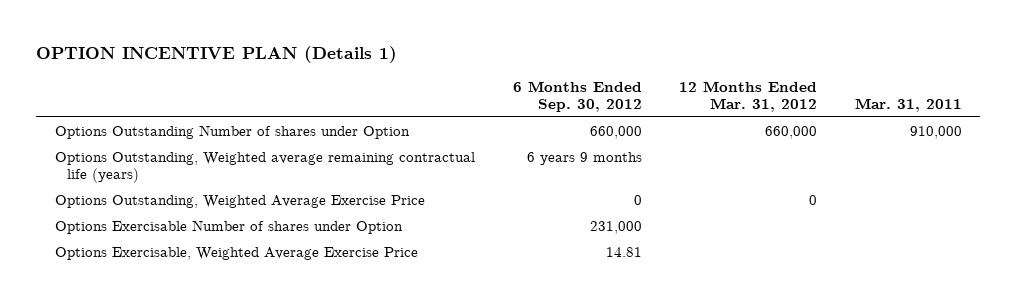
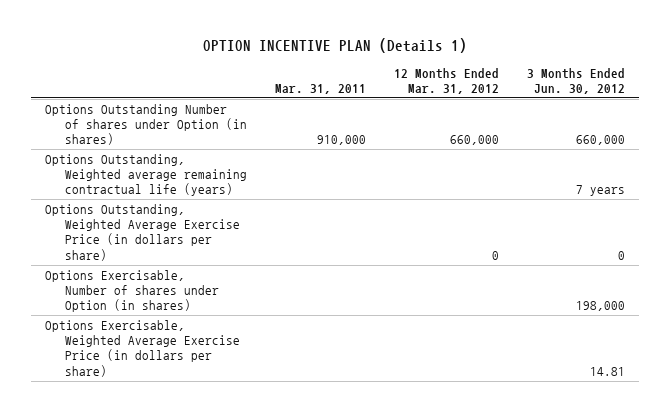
[512,80,642,112] 6 Months Ended Sep. 30, 2012 -> none
none -> [526,67,625,94] 3 Months Ended Jun. 30, 2012
[55,124,411,139] Options Outstanding Number of shares under Option -> [44,103,247,146] Options Outstanding Number of shares under Option (in shares)
[55,194,426,208] Options Outstanding, Weighted Average Exercise Price -> [44,203,240,261] Options Outstanding, Weighted Average Exercise Price (in dollars per share)
[55,219,404,234] Options Exercisable Number of shares under Option -> [44,269,219,313] Options Exercisable, Number of shares under Option (in shares)
[55,246,419,260] Options Exercisable, Weighted Average Exercise Price -> [44,319,240,377] Options Exercisable, Weighted Average Exercise Price (in dollars per share)

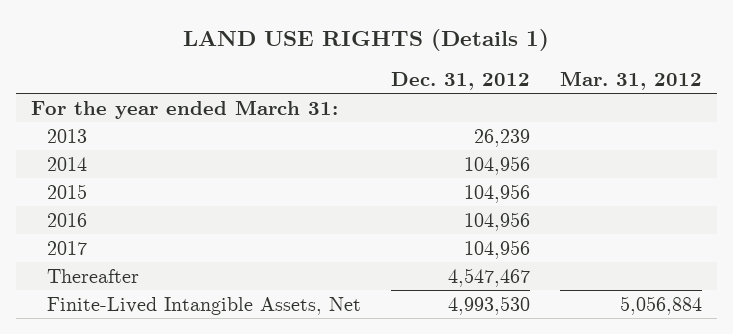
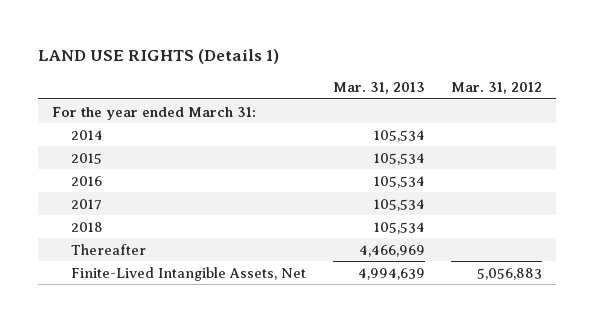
[390,71,530,90] Dec. 31, 2012 -> none
none -> [332,82,425,95] Mar. 31, 2013
[47,128,88,143] 2013 -> none
none -> [70,221,103,232] 2018
[619,295,702,315] 5,056,884 -> [477,267,543,280] 5,056,883

